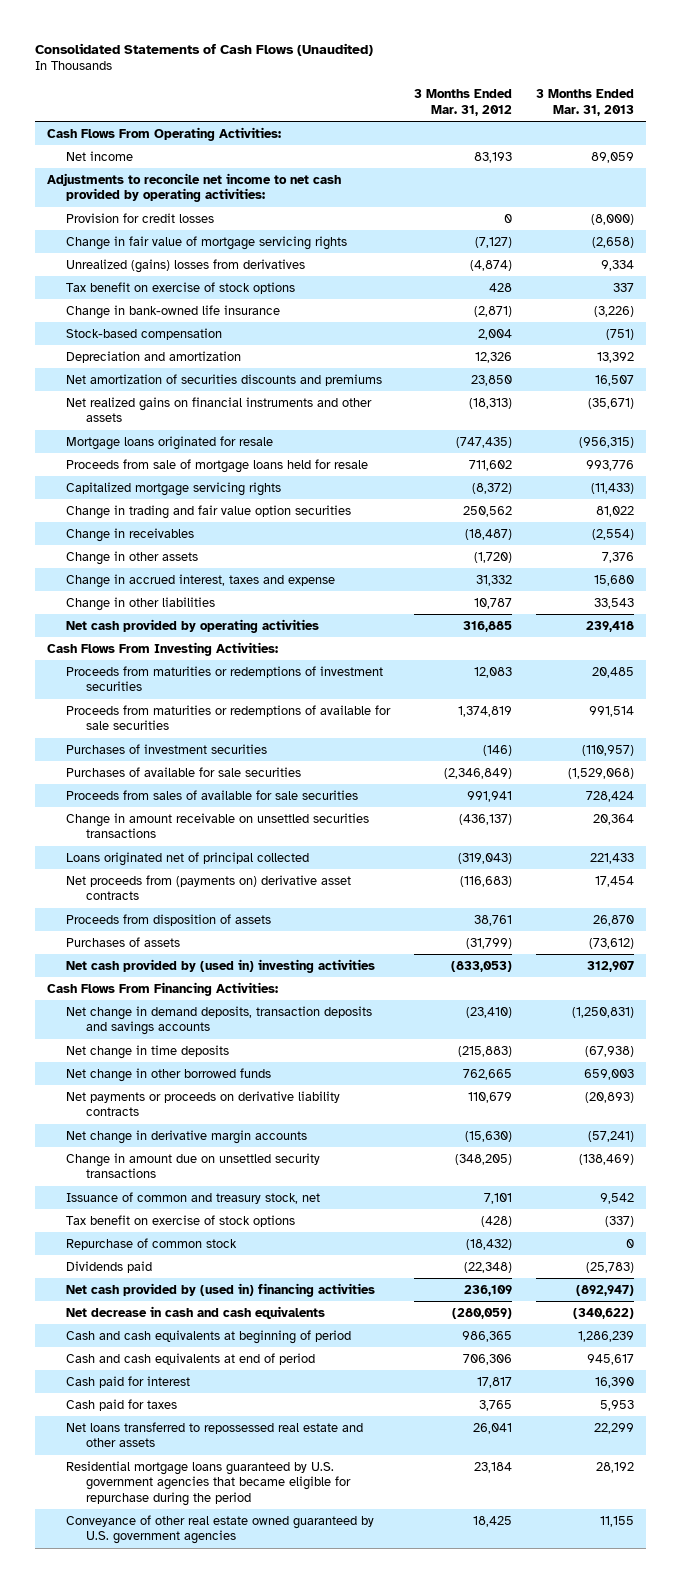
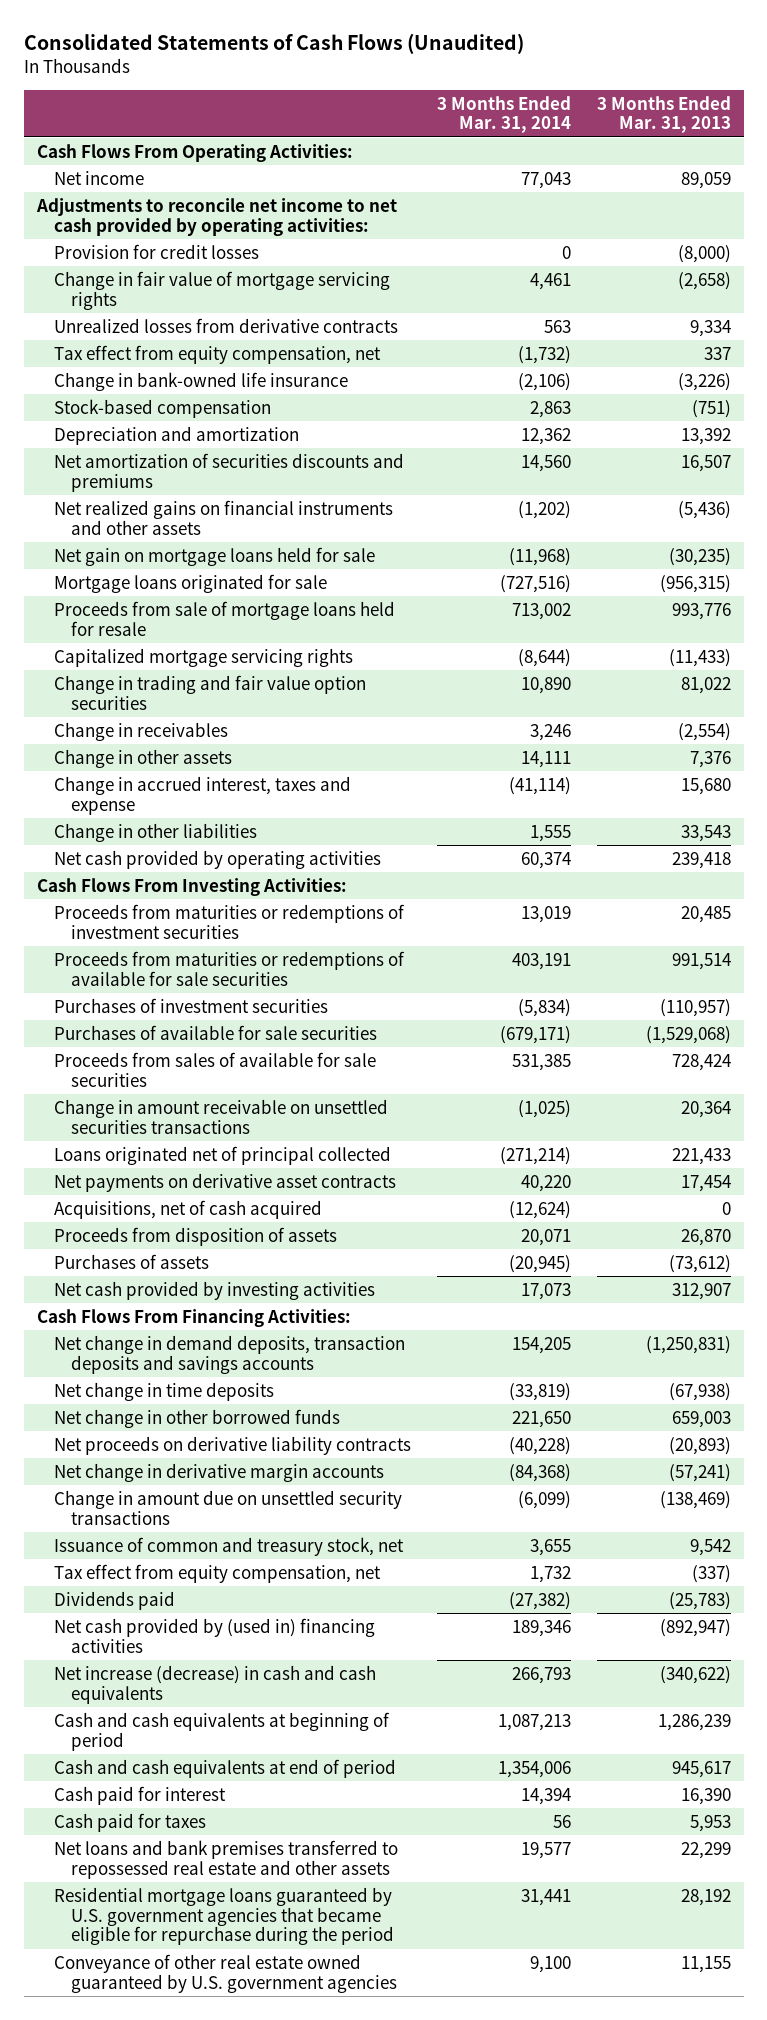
[414,89,513,116] 3 Months Ended Mar. 31, 2012 -> none
none -> [436,95,571,134] 3 Months Ended Mar. 31, 2014
[66,258,306,273] Unrealized (gains) losses from derivatives -> [53,317,398,333] Unrealized losses from derivative contracts
[66,281,296,294] Tax benefit on exercise of stock options -> [53,344,381,364] Tax effect from equity compensation, net
[587,397,634,409] (35,671) -> [677,500,731,519] (5,436)
none -> [53,546,375,566] Net gain on mortgage loans held for sale
[66,435,274,450] Mortgage loans originated for resale -> [53,573,327,593] Mortgage loans originated for sale
[66,874,352,901] Net proceeds from (payments on) derivative asset contracts -> [53,1172,396,1192] Net payments on derivative asset contracts
none -> [53,1199,322,1219] Acquisitions, net of cash acquired
[66,958,376,973] Net cash provided by (used in) investing activities -> [53,1280,375,1300] Net cash provided by investing activities
[66,1090,341,1117] Net payments or proceeds on derivative liability contracts -> [53,1435,411,1455] Net proceeds on derivative liability contracts
[66,1237,238,1250] Repurchase of common stock -> none
[66,1214,296,1227] Tax benefit on exercise of stock options -> [53,1563,381,1583] Tax effect from equity compensation, net
[66,1305,326,1319] Net decrease in cash and cash equivalents -> [53,1664,376,1704] Net increase (decrease) in cash and cash equivalents
[66,1421,364,1448] Net loans transferred to repossessed real estate and other assets -> [53,1839,398,1879] Net loans and bank premises transferred to repossessed real estate and other assets

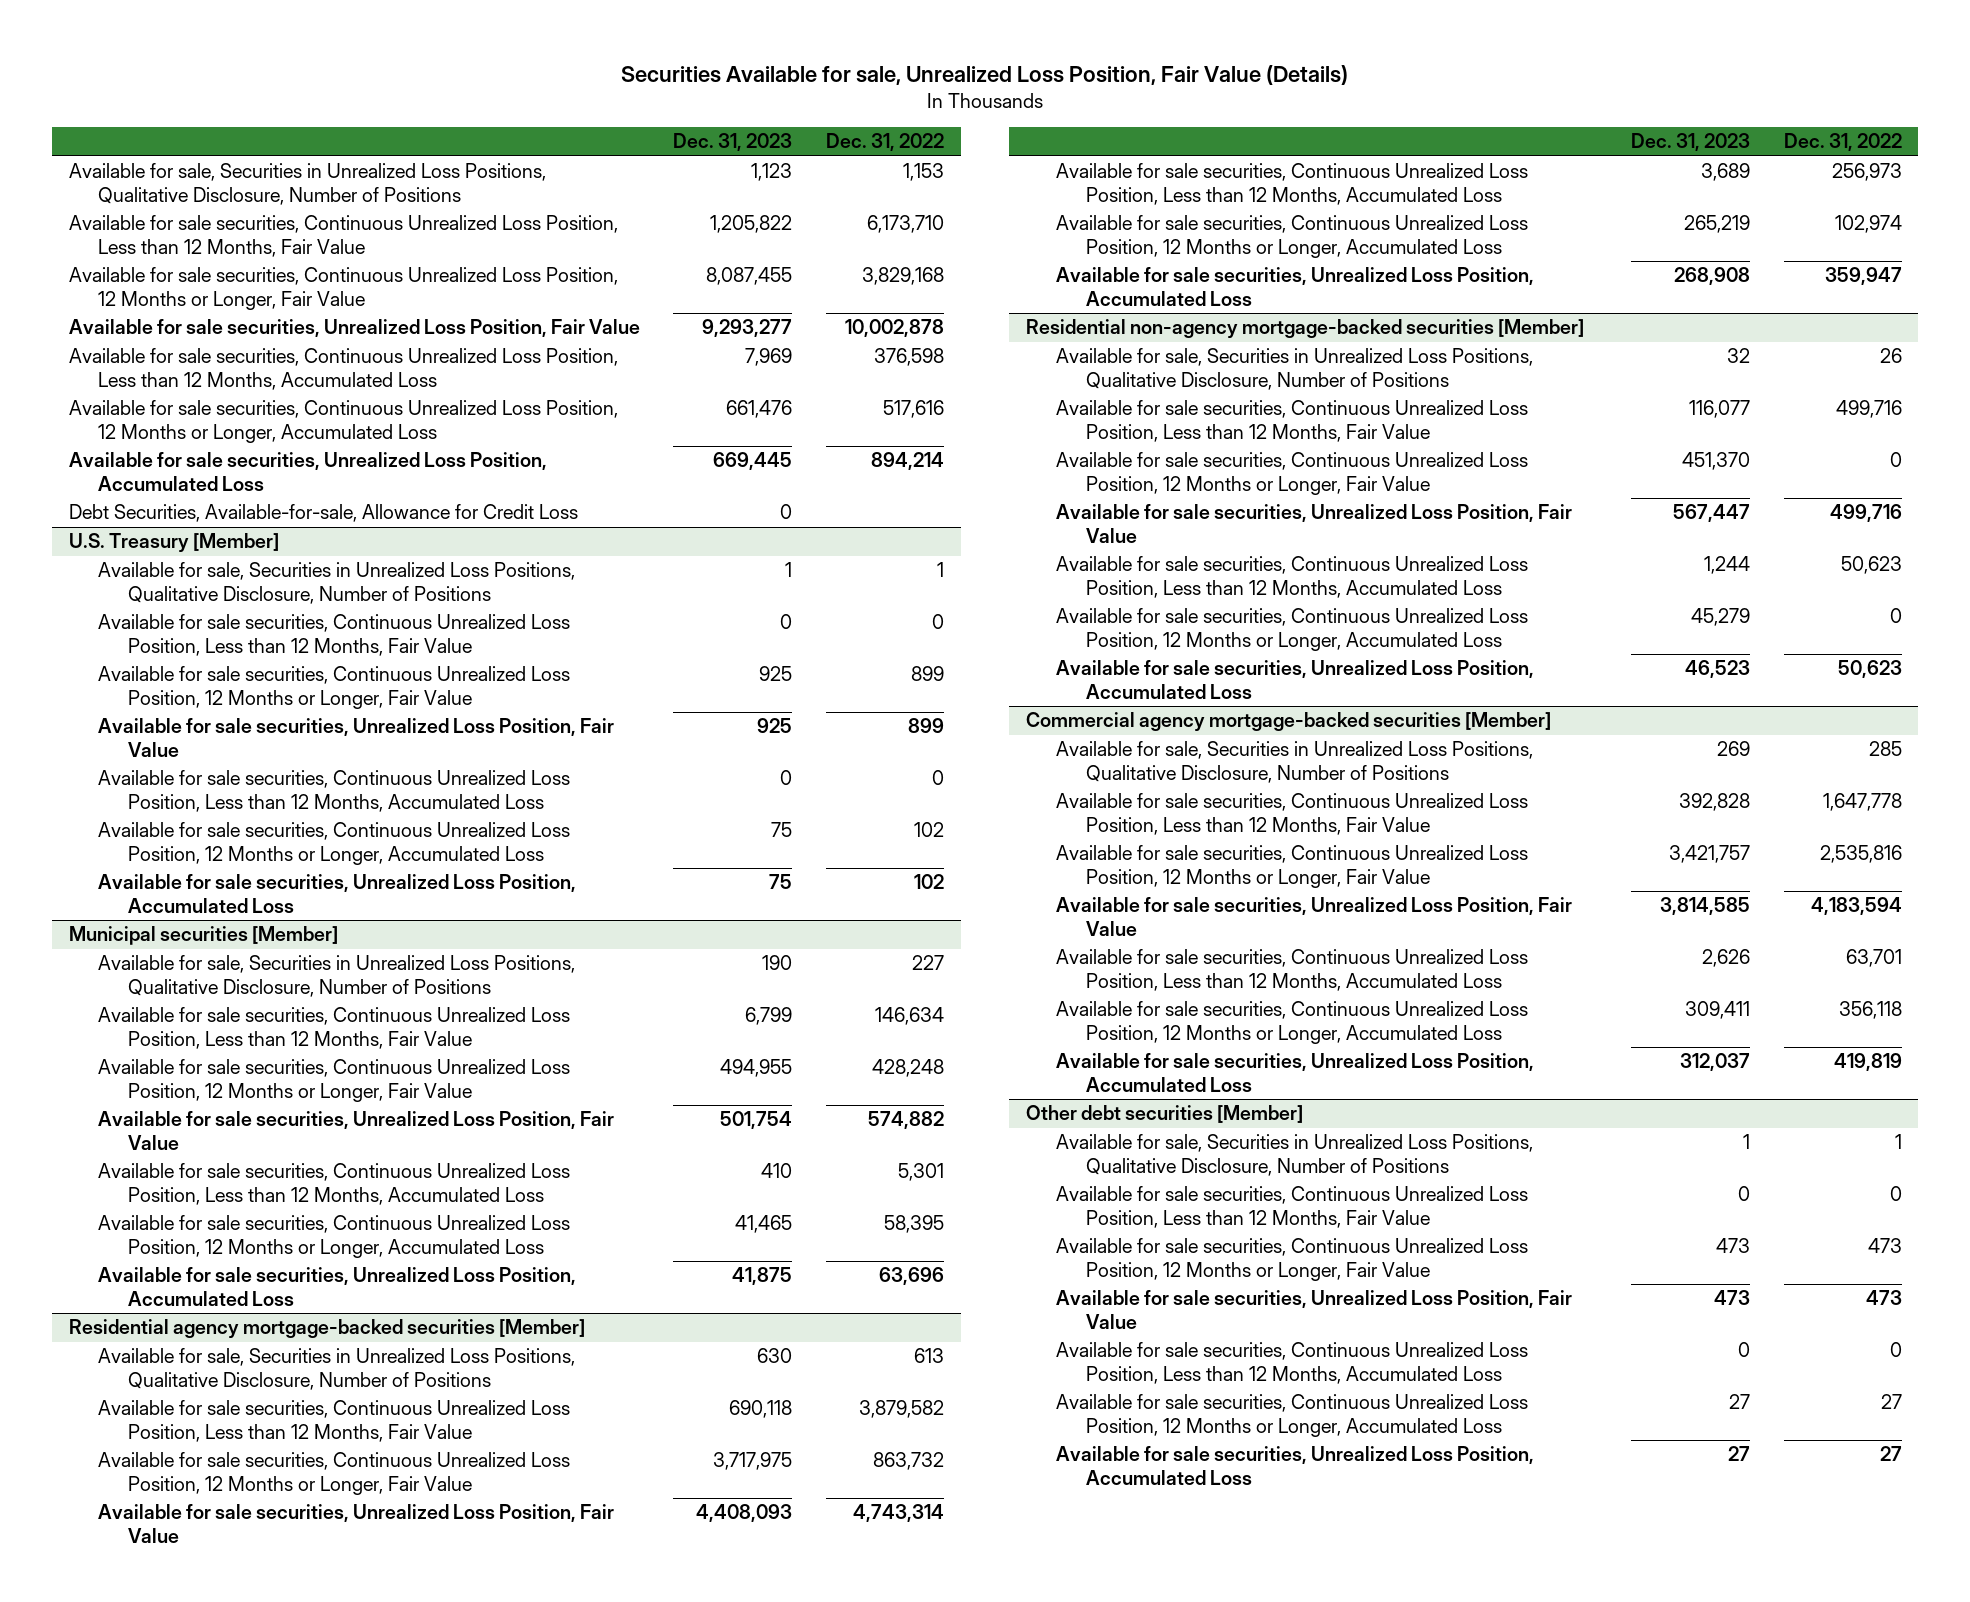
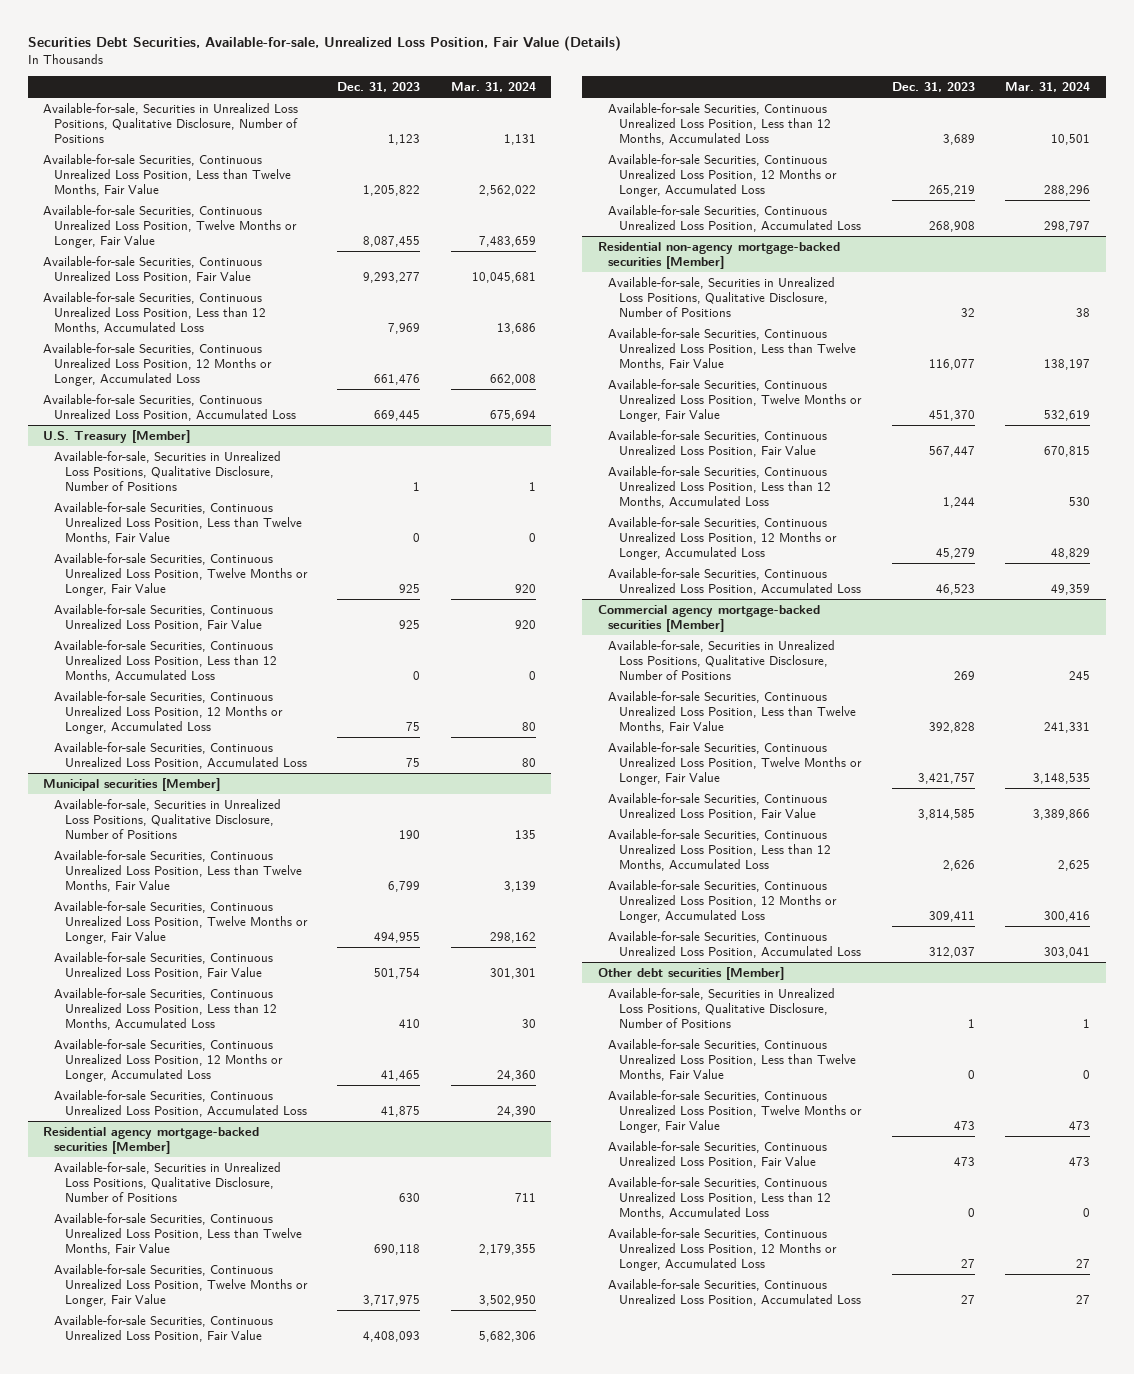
[621,64,1349,85] Securities Available for sale, Unrealized Loss Position, Fair Value (Details) -> [27,36,621,52] Securities Debt Securities, Available-for-sale, Unrealized Loss Position, Fair Value (Details)
[826,133,945,152] Dec. 31, 2022 -> none
none -> [450,82,536,93] Mar. 31, 2024
[68,504,578,523] Debt Securities, Available-for-sale, Allowance for Credit Loss -> none
[68,163,546,206] Available for sale, Securities in Unrealized Loss Positions, Qualitative Disclosure, Number of Positions -> [43,102,299,144] Available-for-sale, Securities in Unrealized Loss Positions, Qualitative Disclosure, Number of Positions
[68,215,618,258] Available for sale securities, Continuous Unrealized Loss Position, Less than 12 Months, Fair Value -> [43,153,291,197] Available-for-sale Securities, Continuous Unrealized Loss Position, Less than Twelve Months, Fair Value
[68,267,618,311] Available for sale securities, Continuous Unrealized Loss Position, 12 Months or Longer, Fair Value -> [43,204,297,249] Available-for-sale Securities, Continuous Unrealized Loss Position, Twelve Months or Longer, Fair Value
[68,319,640,338] Available for sale securities, Unrealized Loss Position, Fair Value -> [43,255,263,283] Available-for-sale Securities, Continuous Unrealized Loss Position, Fair Value
[68,348,618,391] Available for sale securities, Continuous Unrealized Loss Position, Less than 12 Months, Accumulated Loss -> [43,291,266,335] Available-for-sale Securities, Continuous Unrealized Loss Position, Less than 12 Months, Accumulated Loss
[68,400,618,444] Available for sale securities, Continuous Unrealized Loss Position, 12 Months or Longer, Accumulated Loss -> [43,342,272,387] Available-for-sale Securities, Continuous Unrealized Loss Position, 12 Months or Longer, Accumulated Loss
[68,452,547,492] Available for sale securities, Unrealized Loss Position, Accumulated Loss -> [43,393,296,421] Available-for-sale Securities, Continuous Unrealized Loss Position, Accumulated Loss
[98,562,576,605] Available for sale, Securities in Unrealized Loss Positions, Qualitative Disclosure, Number of Positions -> [53,450,281,492] Available-for-sale, Securities in Unrealized Loss Positions, Qualitative Disclosure, Number of Positions
[98,614,571,657] Available for sale securities, Continuous Unrealized Loss Position, Less than 12 Months, Fair Value -> [53,501,302,545] Available-for-sale Securities, Continuous Unrealized Loss Position, Less than Twelve Months, Fair Value
[98,666,571,710] Available for sale securities, Continuous Unrealized Loss Position, 12 Months or Longer, Fair Value -> [53,552,308,597] Available-for-sale Securities, Continuous Unrealized Loss Position, Twelve Months or Longer, Fair Value
[98,718,615,758] Available for sale securities, Unrealized Loss Position, Fair Value -> [53,603,273,631] Available-for-sale Securities, Continuous Unrealized Loss Position, Fair Value
[98,770,571,813] Available for sale securities, Continuous Unrealized Loss Position, Less than 12 Months, Accumulated Loss -> [53,639,277,683] Available-for-sale Securities, Continuous Unrealized Loss Position, Less than 12 Months, Accumulated Loss
[98,822,571,866] Available for sale securities, Continuous Unrealized Loss Position, 12 Months or Longer, Accumulated Loss -> [53,690,283,735] Available-for-sale Securities, Continuous Unrealized Loss Position, 12 Months or Longer, Accumulated Loss
[98,874,577,914] Available for sale securities, Unrealized Loss Position, Accumulated Loss -> [53,741,307,769] Available-for-sale Securities, Continuous Unrealized Loss Position, Accumulated Loss
[98,955,576,998] Available for sale, Securities in Unrealized Loss Positions, Qualitative Disclosure, Number of Positions -> [53,798,281,840] Available-for-sale, Securities in Unrealized Loss Positions, Qualitative Disclosure, Number of Positions
[98,1007,571,1050] Available for sale securities, Continuous Unrealized Loss Position, Less than 12 Months, Fair Value -> [53,849,302,893] Available-for-sale Securities, Continuous Unrealized Loss Position, Less than Twelve Months, Fair Value
[98,1059,571,1103] Available for sale securities, Continuous Unrealized Loss Position, 12 Months or Longer, Fair Value -> [53,900,308,945] Available-for-sale Securities, Continuous Unrealized Loss Position, Twelve Months or Longer, Fair Value
[98,1111,615,1151] Available for sale securities, Unrealized Loss Position, Fair Value -> [53,951,273,979] Available-for-sale Securities, Continuous Unrealized Loss Position, Fair Value
[98,1163,571,1206] Available for sale securities, Continuous Unrealized Loss Position, Less than 12 Months, Accumulated Loss -> [53,987,277,1031] Available-for-sale Securities, Continuous Unrealized Loss Position, Less than 12 Months, Accumulated Loss
[98,1215,571,1259] Available for sale securities, Continuous Unrealized Loss Position, 12 Months or Longer, Accumulated Loss -> [53,1038,283,1083] Available-for-sale Securities, Continuous Unrealized Loss Position, 12 Months or Longer, Accumulated Loss
[98,1267,577,1307] Available for sale securities, Unrealized Loss Position, Accumulated Loss -> [53,1089,307,1117] Available-for-sale Securities, Continuous Unrealized Loss Position, Accumulated Loss
[98,1348,576,1391] Available for sale, Securities in Unrealized Loss Positions, Qualitative Disclosure, Number of Positions -> [53,1161,281,1203] Available-for-sale, Securities in Unrealized Loss Positions, Qualitative Disclosure, Number of Positions
[98,1400,571,1443] Available for sale securities, Continuous Unrealized Loss Position, Less than 12 Months, Fair Value -> [53,1212,302,1256] Available-for-sale Securities, Continuous Unrealized Loss Position, Less than Twelve Months, Fair Value
[98,1452,571,1496] Available for sale securities, Continuous Unrealized Loss Position, 12 Months or Longer, Fair Value -> [53,1263,308,1308] Available-for-sale Securities, Continuous Unrealized Loss Position, Twelve Months or Longer, Fair Value
[98,1504,615,1544] Available for sale securities, Unrealized Loss Position, Fair Value -> [53,1314,273,1342] Available-for-sale Securities, Continuous Unrealized Loss Position, Fair Value
[1055,163,1528,206] Available for sale securities, Continuous Unrealized Loss Position, Less than 12 Months, Accumulated Loss -> [608,102,831,146] Available-for-sale Securities, Continuous Unrealized Loss Position, Less than 12 Months, Accumulated Loss
[1055,215,1528,259] Available for sale securities, Continuous Unrealized Loss Position, 12 Months or Longer, Accumulated Loss -> [608,153,837,198] Available-for-sale Securities, Continuous Unrealized Loss Position, 12 Months or Longer, Accumulated Loss
[1055,267,1534,307] Available for sale securities, Unrealized Loss Position, Accumulated Loss -> [608,204,861,232] Available-for-sale Securities, Continuous Unrealized Loss Position, Accumulated Loss
[1055,348,1533,391] Available for sale, Securities in Unrealized Loss Positions, Qualitative Disclosure, Number of Positions -> [608,276,836,318] Available-for-sale, Securities in Unrealized Loss Positions, Qualitative Disclosure, Number of Positions
[1055,400,1528,443] Available for sale securities, Continuous Unrealized Loss Position, Less than 12 Months, Fair Value -> [608,327,856,371] Available-for-sale Securities, Continuous Unrealized Loss Position, Less than Twelve Months, Fair Value
[1055,452,1528,496] Available for sale securities, Continuous Unrealized Loss Position, 12 Months or Longer, Fair Value -> [608,378,862,423] Available-for-sale Securities, Continuous Unrealized Loss Position, Twelve Months or Longer, Fair Value
[1055,504,1572,544] Available for sale securities, Unrealized Loss Position, Fair Value -> [608,429,828,457] Available-for-sale Securities, Continuous Unrealized Loss Position, Fair Value
[1055,556,1528,599] Available for sale securities, Continuous Unrealized Loss Position, Less than 12 Months, Accumulated Loss -> [608,465,831,509] Available-for-sale Securities, Continuous Unrealized Loss Position, Less than 12 Months, Accumulated Loss
[1055,608,1528,652] Available for sale securities, Continuous Unrealized Loss Position, 12 Months or Longer, Accumulated Loss -> [608,516,837,561] Available-for-sale Securities, Continuous Unrealized Loss Position, 12 Months or Longer, Accumulated Loss
[1055,660,1534,700] Available for sale securities, Unrealized Loss Position, Accumulated Loss -> [608,567,861,595] Available-for-sale Securities, Continuous Unrealized Loss Position, Accumulated Loss
[1055,741,1533,784] Available for sale, Securities in Unrealized Loss Positions, Qualitative Disclosure, Number of Positions -> [608,639,836,681] Available-for-sale, Securities in Unrealized Loss Positions, Qualitative Disclosure, Number of Positions
[1055,793,1528,836] Available for sale securities, Continuous Unrealized Loss Position, Less than 12 Months, Fair Value -> [608,690,856,734] Available-for-sale Securities, Continuous Unrealized Loss Position, Less than Twelve Months, Fair Value
[1055,845,1528,889] Available for sale securities, Continuous Unrealized Loss Position, 12 Months or Longer, Fair Value -> [608,741,862,786] Available-for-sale Securities, Continuous Unrealized Loss Position, Twelve Months or Longer, Fair Value
[1055,897,1572,937] Available for sale securities, Unrealized Loss Position, Fair Value -> [608,792,828,820] Available-for-sale Securities, Continuous Unrealized Loss Position, Fair Value
[1055,949,1528,992] Available for sale securities, Continuous Unrealized Loss Position, Less than 12 Months, Accumulated Loss -> [608,828,831,872] Available-for-sale Securities, Continuous Unrealized Loss Position, Less than 12 Months, Accumulated Loss
[1055,1001,1528,1045] Available for sale securities, Continuous Unrealized Loss Position, 12 Months or Longer, Accumulated Loss -> [608,879,837,924] Available-for-sale Securities, Continuous Unrealized Loss Position, 12 Months or Longer, Accumulated Loss
[1055,1053,1534,1093] Available for sale securities, Unrealized Loss Position, Accumulated Loss -> [608,930,861,958] Available-for-sale Securities, Continuous Unrealized Loss Position, Accumulated Loss
[1055,1134,1533,1177] Available for sale, Securities in Unrealized Loss Positions, Qualitative Disclosure, Number of Positions -> [608,987,836,1029] Available-for-sale, Securities in Unrealized Loss Positions, Qualitative Disclosure, Number of Positions
[1055,1186,1528,1229] Available for sale securities, Continuous Unrealized Loss Position, Less than 12 Months, Fair Value -> [608,1038,856,1082] Available-for-sale Securities, Continuous Unrealized Loss Position, Less than Twelve Months, Fair Value
[1055,1238,1528,1282] Available for sale securities, Continuous Unrealized Loss Position, 12 Months or Longer, Fair Value -> [608,1089,862,1134] Available-for-sale Securities, Continuous Unrealized Loss Position, Twelve Months or Longer, Fair Value
[1055,1290,1572,1330] Available for sale securities, Unrealized Loss Position, Fair Value -> [608,1140,828,1168] Available-for-sale Securities, Continuous Unrealized Loss Position, Fair Value
[1055,1342,1528,1385] Available for sale securities, Continuous Unrealized Loss Position, Less than 12 Months, Accumulated Loss -> [608,1176,831,1220] Available-for-sale Securities, Continuous Unrealized Loss Position, Less than 12 Months, Accumulated Loss
[1055,1394,1528,1438] Available for sale securities, Continuous Unrealized Loss Position, 12 Months or Longer, Accumulated Loss -> [608,1227,837,1272] Available-for-sale Securities, Continuous Unrealized Loss Position, 12 Months or Longer, Accumulated Loss
[1055,1446,1534,1486] Available for sale securities, Unrealized Loss Position, Accumulated Loss -> [608,1278,861,1306] Available-for-sale Securities, Continuous Unrealized Loss Position, Accumulated Loss

